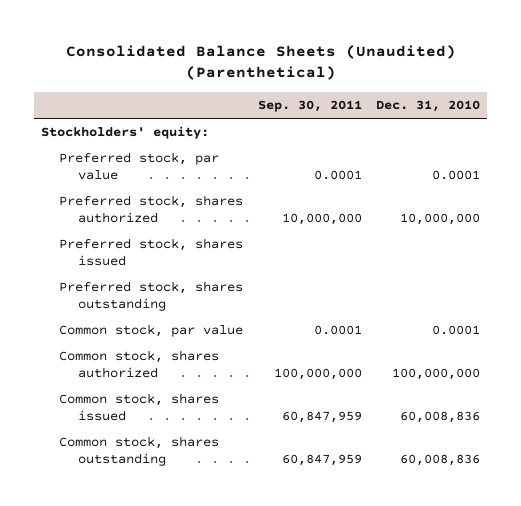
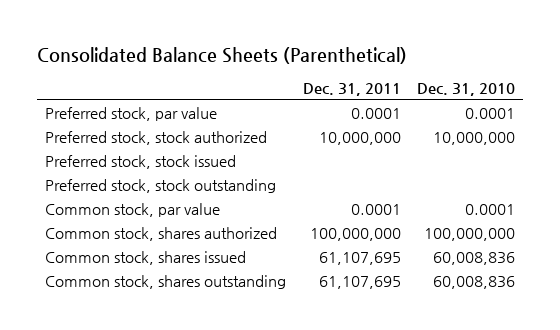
[65,44,456,81] Consolidated Balance Sheets (Unaudited) (Parenthetical) -> [37,46,408,64] Consolidated Balance Sheets (Parenthetical)
[257,99,362,112] Sep. 30, 2011 -> none
none -> [302,83,401,97] Dec. 31, 2011
[40,126,209,140] Stockholders' equity: -> none
[59,195,244,223] Preferred stock, shares authorized -> [45,131,268,146] Preferred stock, stock authorized
[59,238,244,266] Preferred stock, shares issued -> [45,155,237,170] Preferred stock, stock issued
[59,281,244,311] Preferred stock, shares outstanding -> [45,179,277,194] Preferred stock, stock outstanding

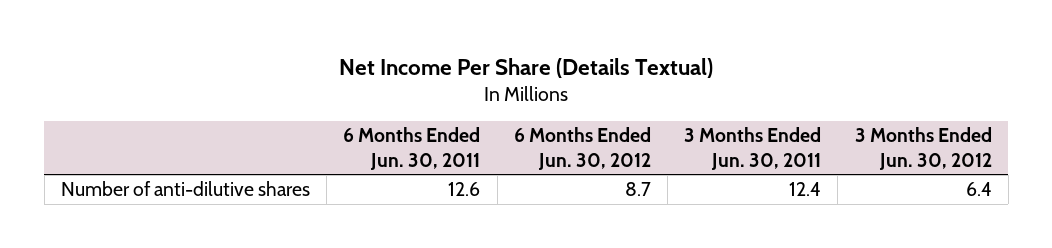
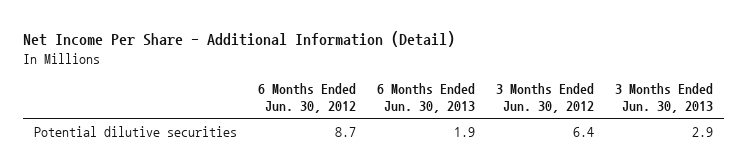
[339,57,714,78] Net Income Per Share (Details Textual) -> [23,31,456,48] Net Income Per Share - Additional Information (Detail)
[343,127,481,170] 6 Months Ended Jun. 30, 2011 -> none
[684,127,822,170] 3 Months Ended Jun. 30, 2011 -> none
none -> [376,82,475,114] 6 Months Ended Jun. 30, 2013
none -> [614,82,713,114] 3 Months Ended Jun. 30, 2013
[60,181,310,197] Number of anti-dilutive shares -> [33,125,237,137] Potential dilutive securities

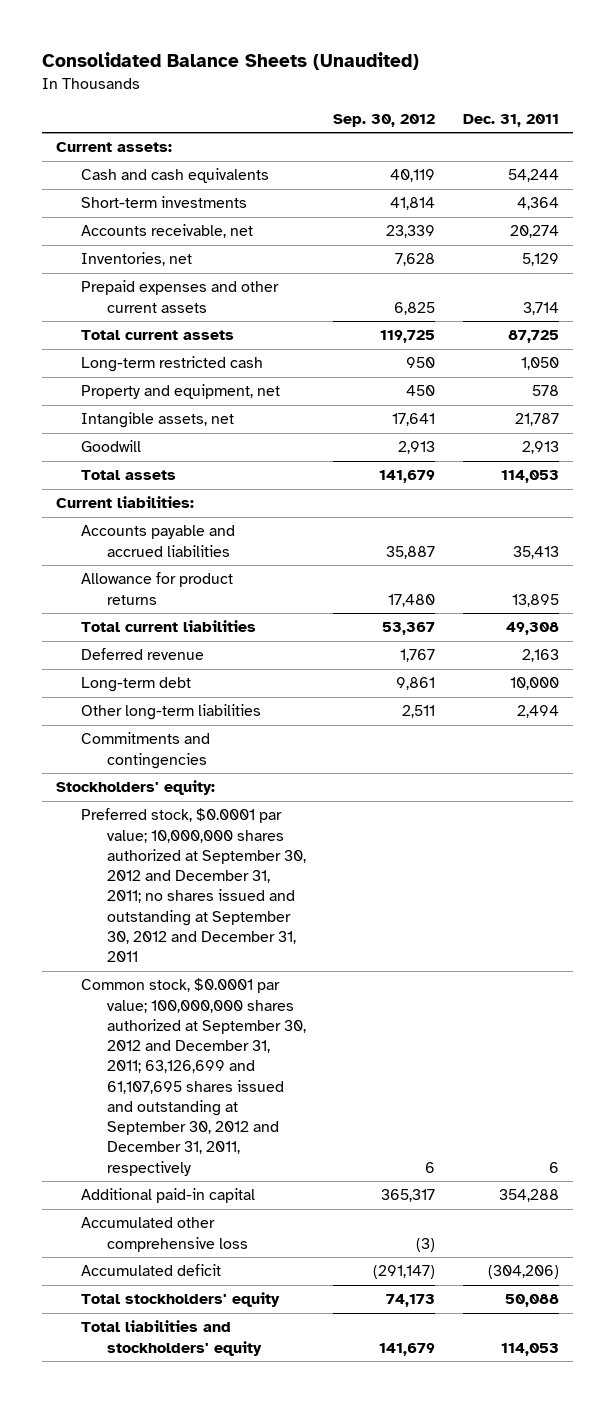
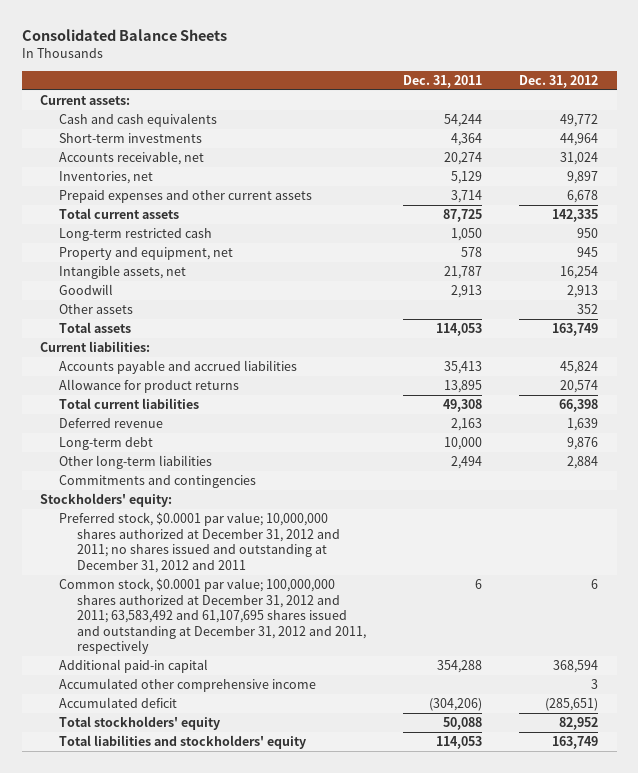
[42,52,420,71] Consolidated Balance Sheets (Unaudited) -> [21,29,227,42] Consolidated Balance Sheets
[333,114,436,128] Sep. 30, 2012 -> none
none -> [519,74,599,88] Dec. 31, 2012
none -> [58,304,133,315] Other assets
[81,808,306,963] Preferred stock, $0.0001 par value; 10,000,000 shares authorized at September 30, 2012 and December 31, 2011; no shares issued and outstanding at September 30, 2012 and December 31, 2011 -> [58,512,341,573] Preferred stock, $0.0001 par value; 10,000,000 shares authorized at December 31, 2012 and 2011; no shares issued and outstanding at December 31, 2012 and 2011
[81,978,306,1176] Common stock, $0.0001 par value; 100,000,000 shares authorized at September 30, 2012 and December 31, 2011; 63,126,699 and 61,107,695 shares issued and outstanding at September 30, 2012 and December 31, 2011, respectively -> [58,578,367,654] Common stock, $0.0001 par value; 100,000,000 shares authorized at December 31, 2012 and 2011; 63,583,492 and 61,107,695 shares issued and outstanding at December 31, 2012 and 2011, respectively
[81,1217,248,1252] Accumulated other comprehensive loss -> [58,678,316,693] Accumulated other comprehensive income

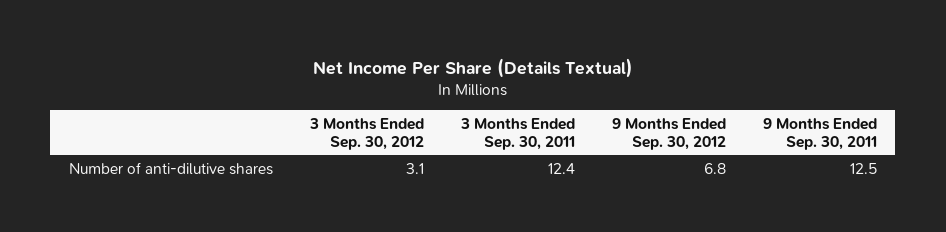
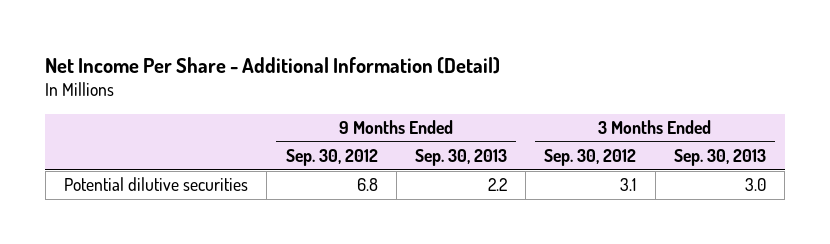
[312,58,633,79] Net Income Per Share (Details Textual) -> [45,56,501,74] Net Income Per Share - Additional Information (Detail)
[459,117,575,150] 3 Months Ended Sep. 30, 2011 -> none
[762,117,877,150] 9 Months Ended Sep. 30, 2011 -> none
none -> [415,149,508,167] Sep. 30, 2013
none -> [673,149,766,167] Sep. 30, 2013
[68,162,273,176] Number of anti-dilutive shares -> [64,177,249,192] Potential dilutive securities

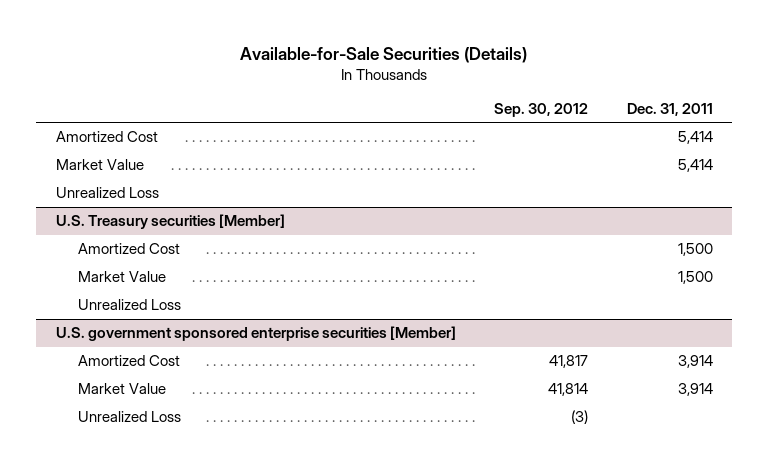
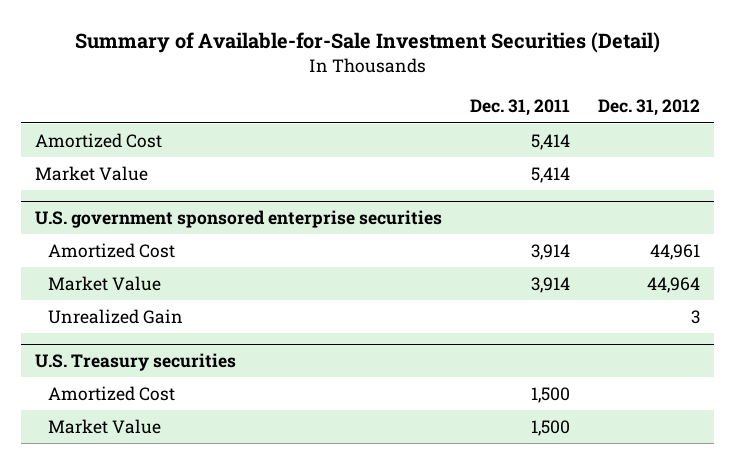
[240,46,528,63] Available-for-Sale Securities (Details) -> [74,32,660,54] Summary of Available-for-Sale Investment Securities (Detail)
[494,102,589,117] Sep. 30, 2012 -> none
none -> [598,99,701,117] Dec. 31, 2012
[55,187,159,199] Unrealized Loss -> none
[55,214,285,230] U.S. Treasury securities [Member] -> none
[77,243,180,255] Amortized Cost -> none
[77,271,166,283] Market Value -> none
[77,299,181,311] Unrealized Loss -> none
[55,326,456,342] U.S. government sponsored enterprise securities [Member] -> [35,210,443,229] U.S. government sponsored enterprise securities
[77,411,181,423] Unrealized Loss -> [48,308,184,324] Unrealized Gain
none -> [35,353,237,372] U.S. Treasury securities
none -> [48,385,176,401] Amortized Cost
none -> [48,418,162,434] Market Value

